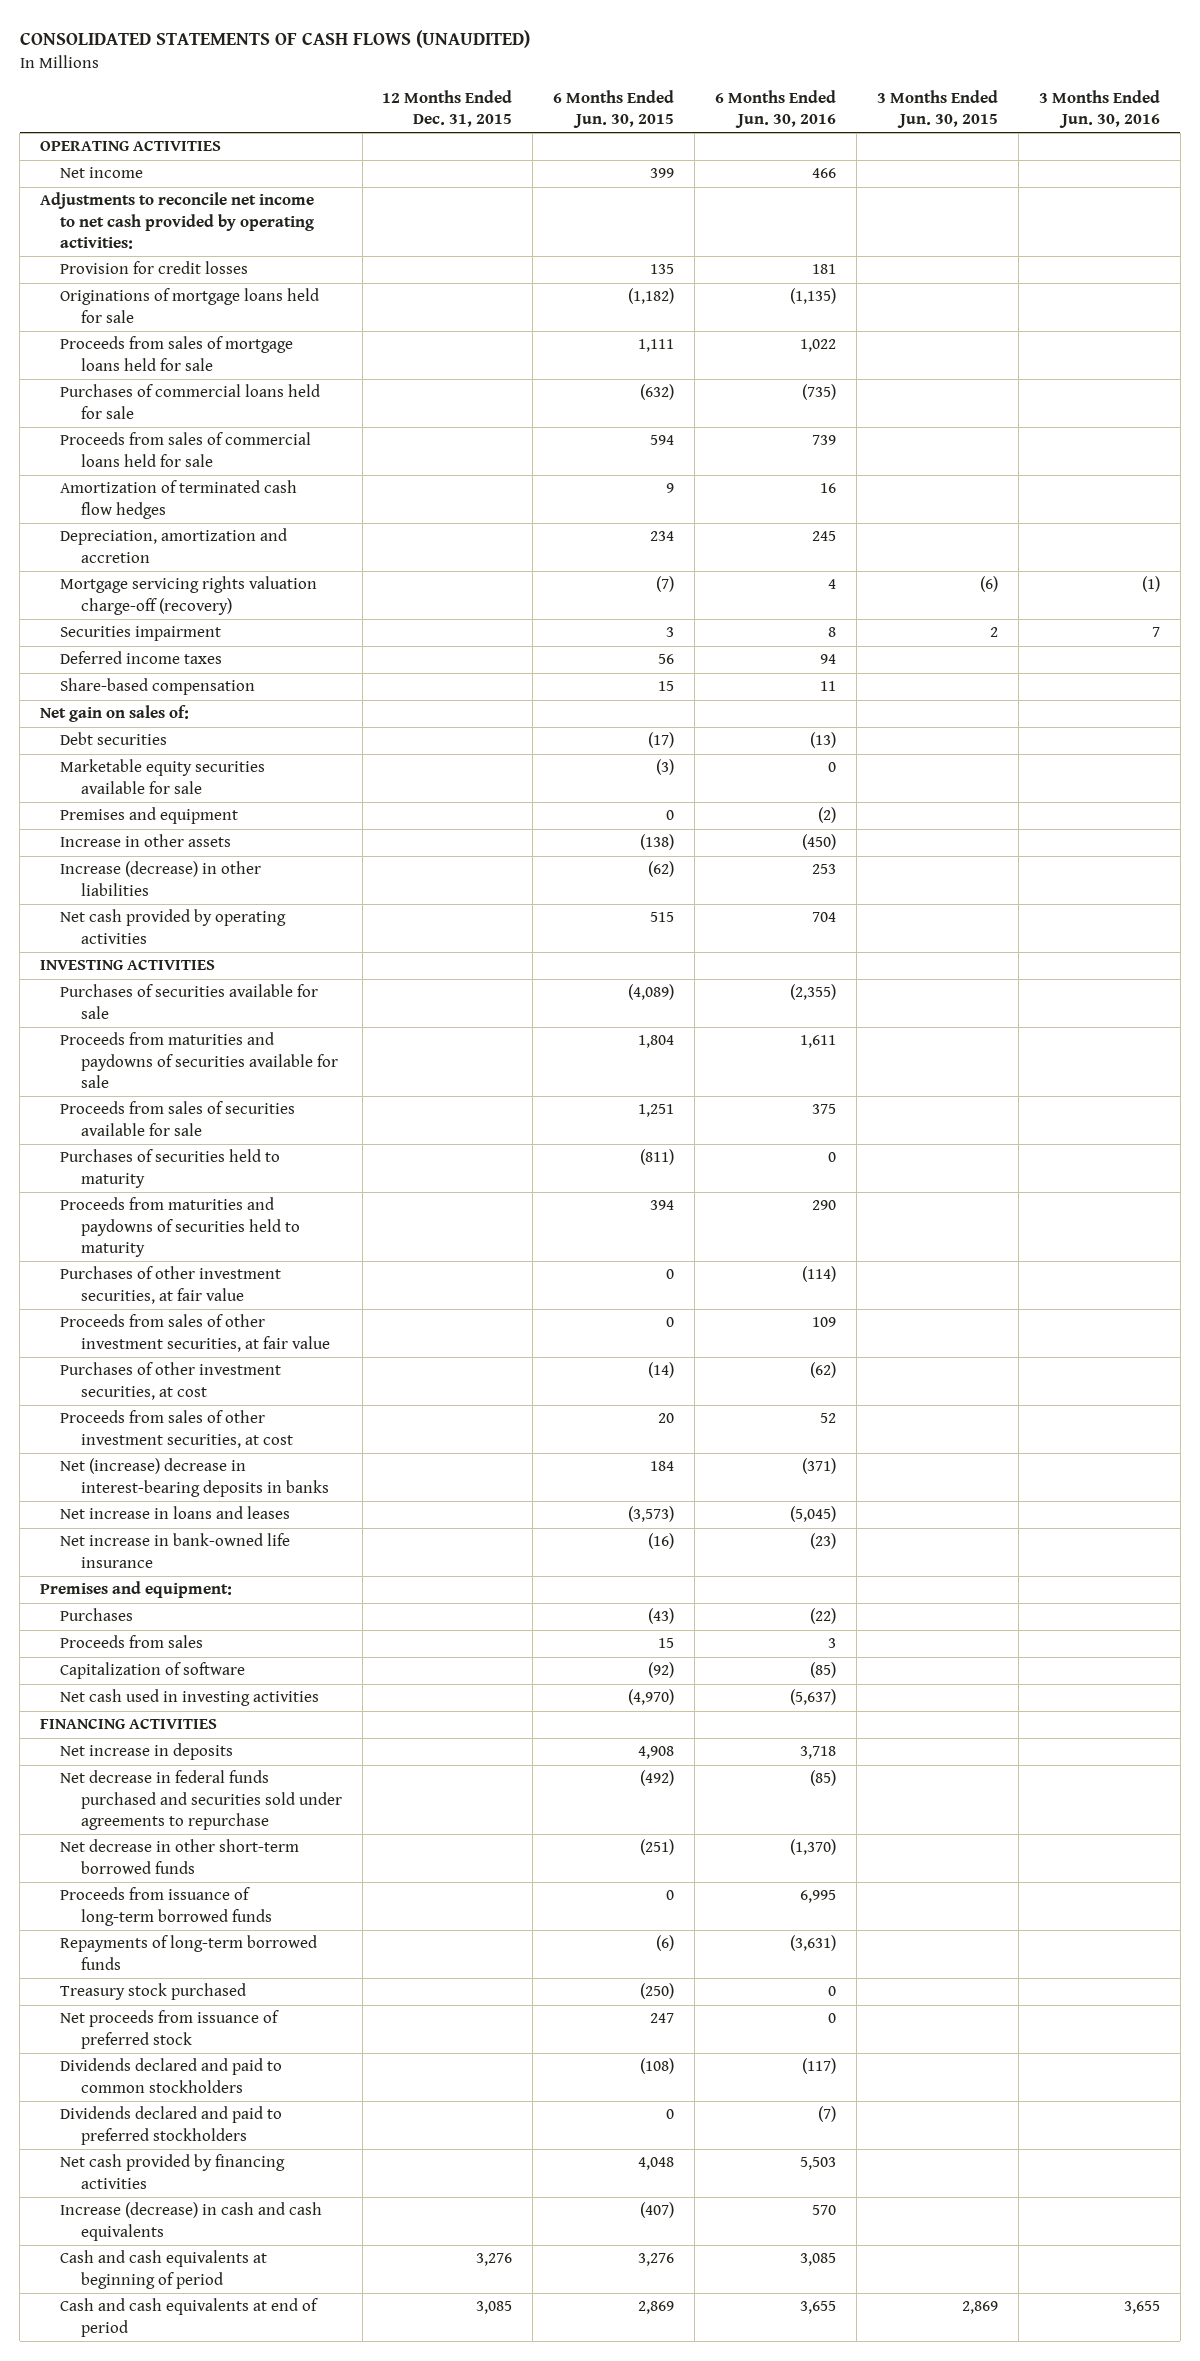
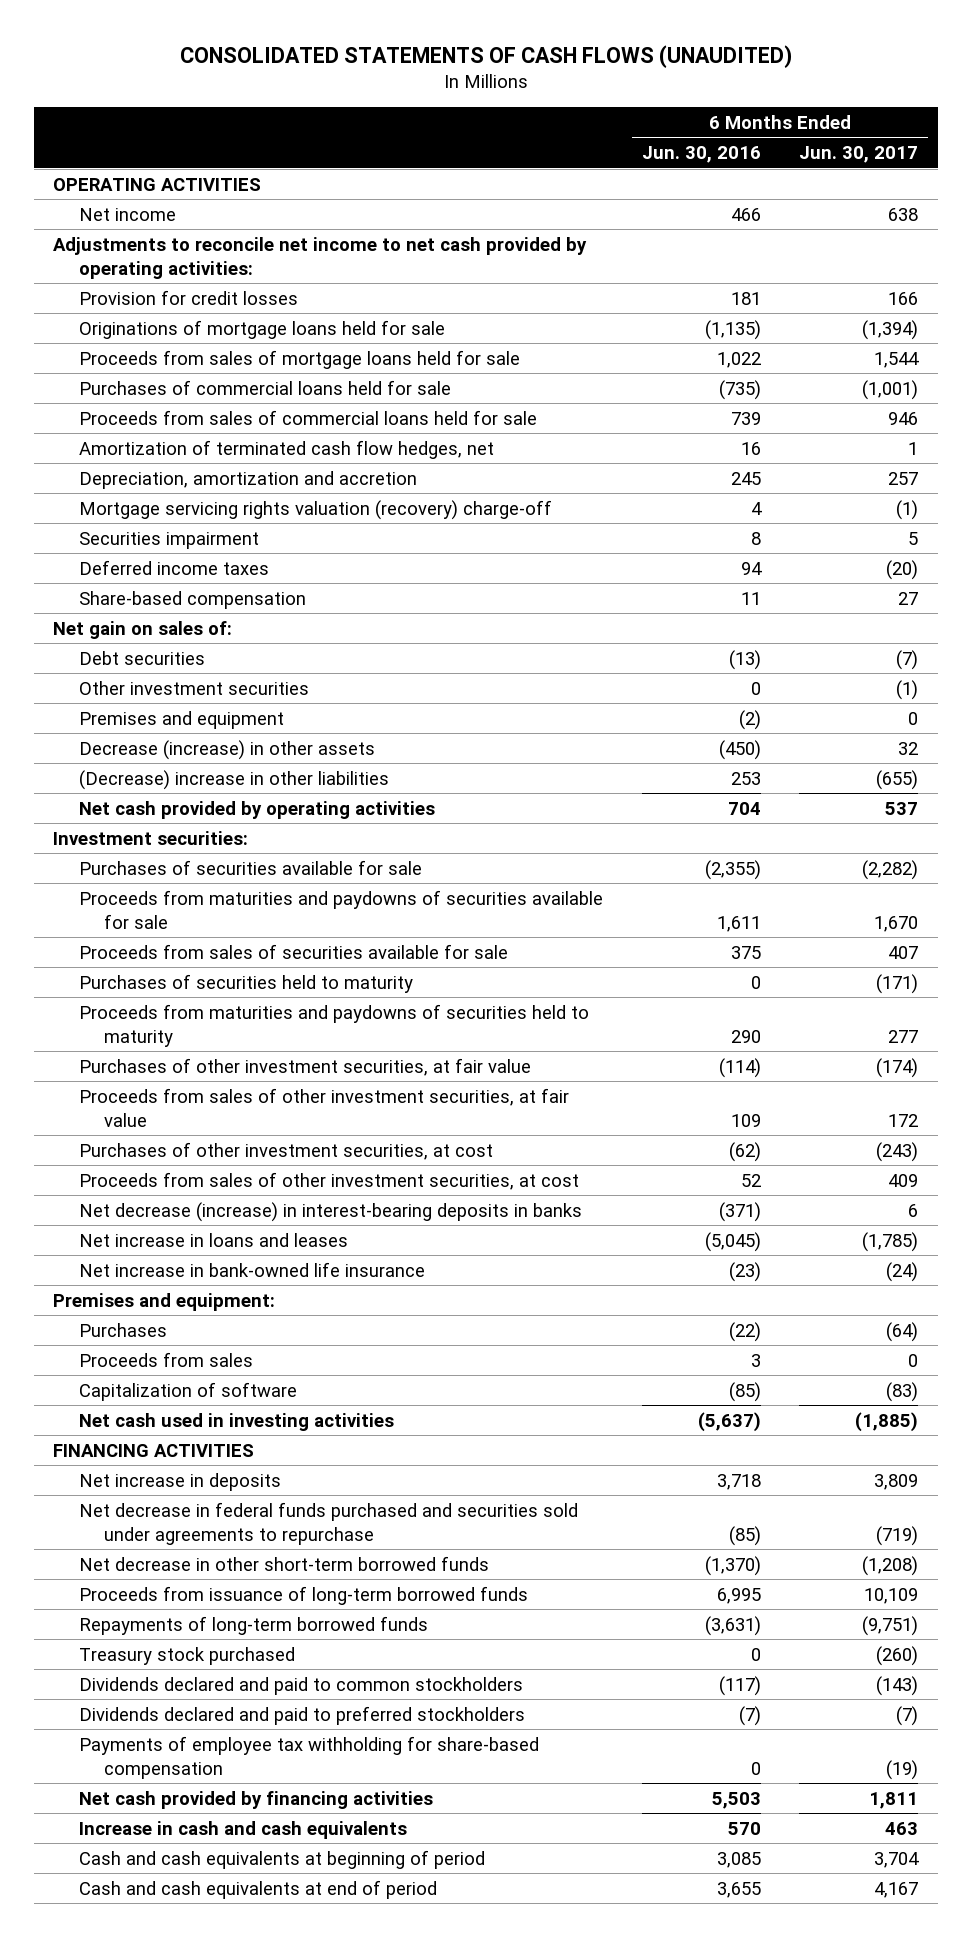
[382,89,513,127] 12 Months Ended Dec. 31, 2015 -> none
[553,89,675,128] 6 Months Ended Jun. 30, 2015 -> none
[876,89,998,128] 3 Months Ended Jun. 30, 2015 -> none
[1038,89,1160,128] 3 Months Ended Jun. 30, 2016 -> none
none -> [799,146,919,164] Jun. 30, 2017
[60,480,298,519] Amortization of terminated cash flow hedges -> [78,439,494,459] Amortization of terminated cash flow hedges, net
[60,576,318,615] Mortgage servicing rights valuation charge-off (recovery) -> [78,499,552,520] Mortgage servicing rights valuation (recovery) charge-off
[60,759,266,794] Marketable equity securities available for sale -> none
none -> [78,680,309,695] Other investment securities
[60,834,232,848] Increase in other assets -> [78,739,375,760] Decrease (increase) in other assets
[60,861,262,896] Increase (decrease) in other liabilities -> [78,769,389,790] (Decrease) increase in other liabilities
[40,959,216,971] INVESTING ACTIVITIES -> none
none -> [53,830,249,845] Investment securities:
[60,1458,329,1497] Net (increase) decrease in interest-bearing deposits in banks -> [78,1201,582,1222] Net decrease (increase) in interest-bearing deposits in banks
[60,2010,280,2049] Net proceeds from issuance of preferred stock -> none
none -> [78,1735,539,1779] Payments of employee tax withholding for share-based compensation
[60,2202,323,2241] Increase (decrease) in cash and cash equivalents -> [78,1820,407,1839] Increase in cash and cash equivalents

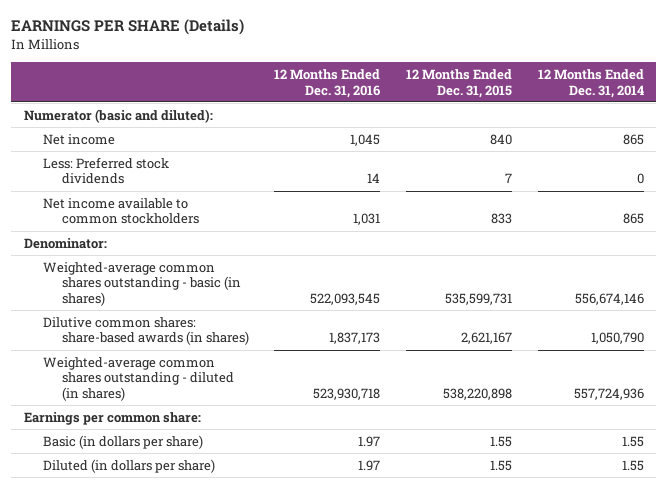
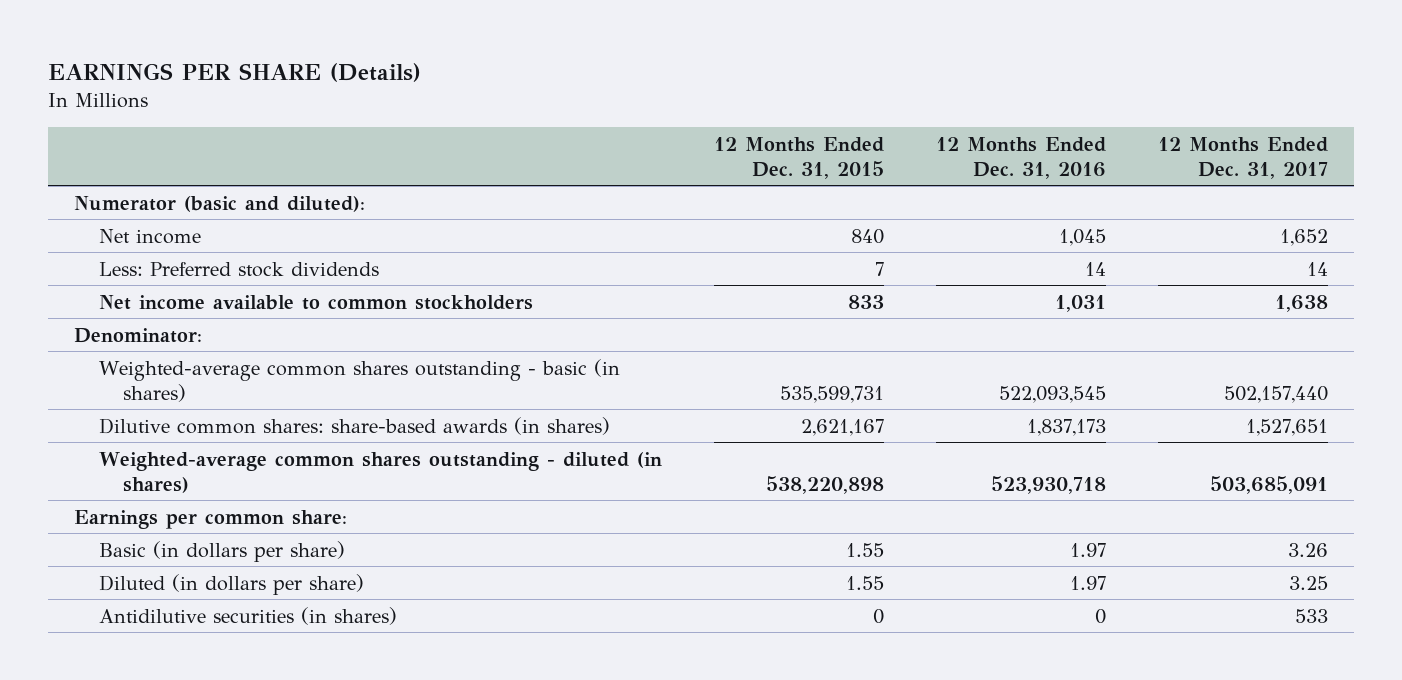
[537,69,644,98] 12 Months Ended Dec. 31, 2014 -> none
none -> [1157,136,1328,179] 12 Months Ended Dec. 31, 2017
none -> [98,606,397,625] Antidilutive securities (in shares)

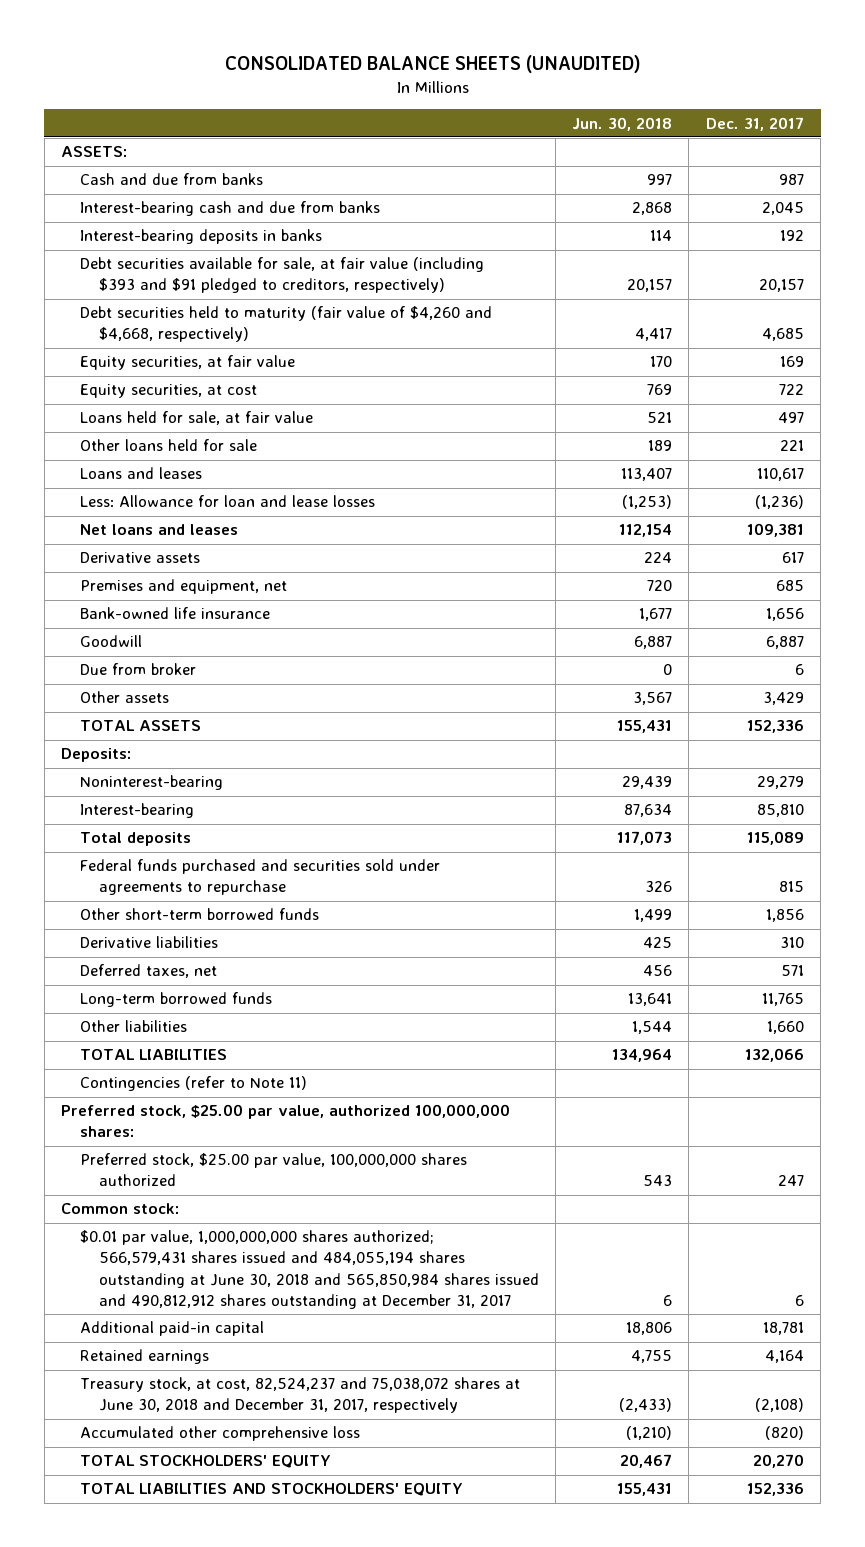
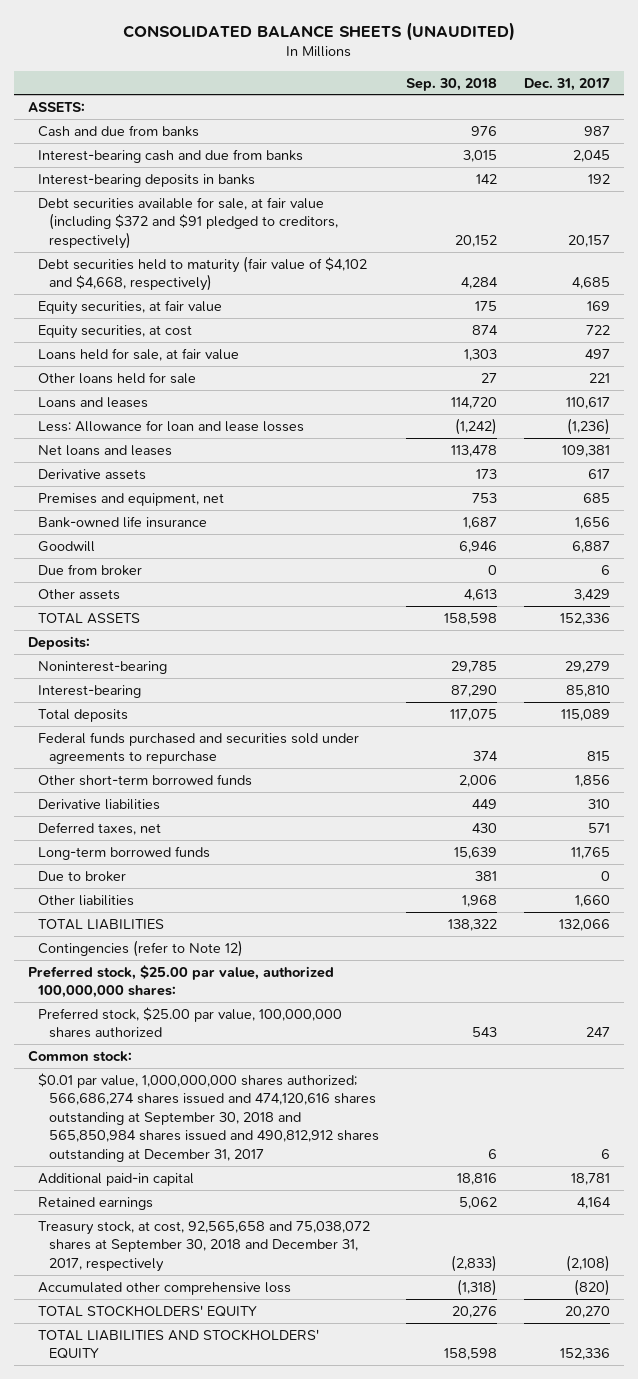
[572,116,673,131] Jun. 30, 2018 -> none
none -> [406,77,498,91] Sep. 30, 2018
[79,257,484,294] Debt securities available for sale, at fair value (including $393 and $91 pledged to creditors, respectively) -> [38,196,339,249] Debt securities available for sale, at fair value (including $372 and $91 pledged to creditors, respectively)
[79,306,492,343] Debt securities held to maturity (fair value of $4,260 and $4,668, respectively) -> [38,255,368,292] Debt securities held to maturity (fair value of $4,102 and $4,668, respectively)
none -> [38,870,127,882] Due to broker
[79,1076,307,1092] Contingencies (refer to Note 11) -> [38,939,244,957] Contingencies (refer to Note 12)
[79,1230,539,1309] $0.01 par value, 1,000,000,000 shares authorized; 566,579,431 shares issued and 484,055,194 shares outstanding at June 30, 2018 and 565,850,984 shares issued and 490,812,912 shares outstanding at December 31, 2017 -> [38,1072,380,1162] $0.01 par value, 1,000,000,000 shares authorized; 566,686,274 shares issued and 474,120,616 shares outstanding at September 30, 2018 and 565,850,984 shares issued and 490,812,912 shares outstanding at December 31, 2017
[79,1377,520,1414] Treasury stock, at cost, 82,524,237 and 75,038,072 shares at June 30, 2018 and December 31, 2017, respectively -> [38,1220,371,1272] Treasury stock, at cost, 92,565,658 and 75,038,072 shares at September 30, 2018 and December 31, 2017, respectively

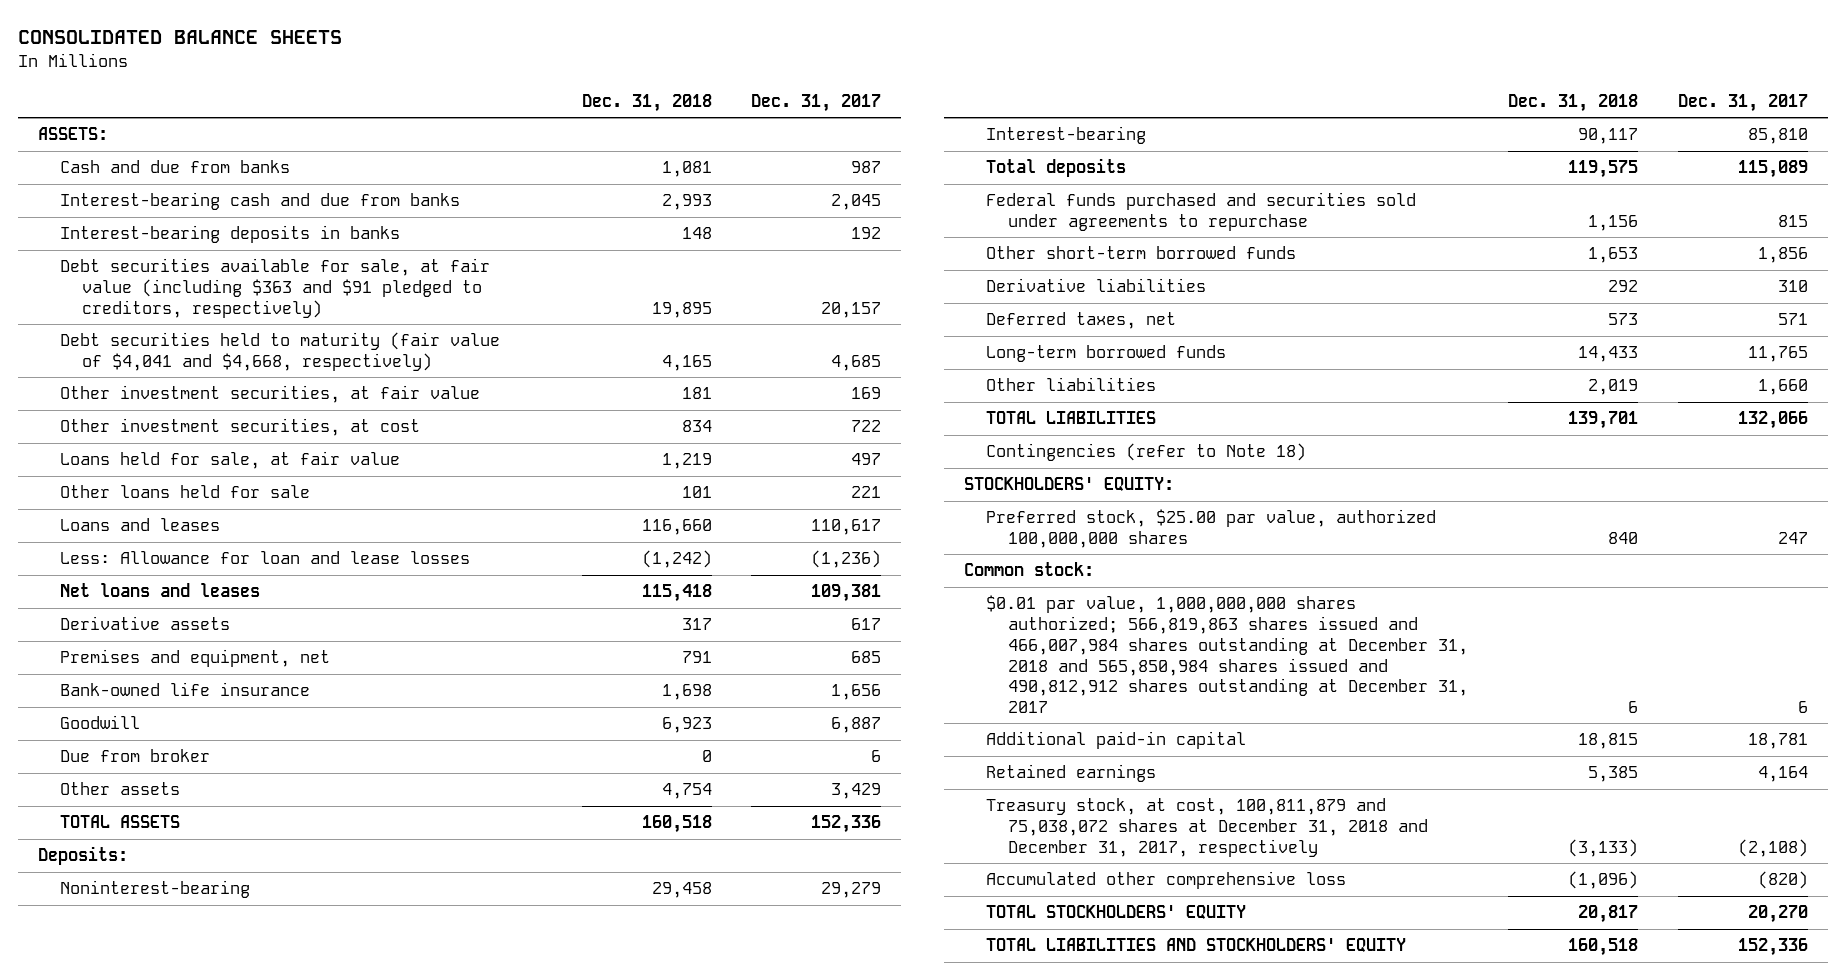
[122,21,515,41] CONSOLIDATED BALANCE SHEETS (UNAUDITED) -> [17,30,342,45] CONSOLIDATED BALANCE SHEETS
[406,77,498,91] Sep. 30, 2018 -> none
none -> [581,93,712,112] Dec. 31, 2018
[38,196,339,249] Debt securities available for sale, at fair value (including $372 and $91 pledged to creditors, respectively) -> [59,258,490,318] Debt securities available for sale, at fair value (including $363 and $91 pledged to creditors, respectively)
[38,255,368,292] Debt securities held to maturity (fair value of $4,102 and $4,668, respectively) -> [59,332,500,372] Debt securities held to maturity (fair value of $4,041 and $4,668, respectively)
[38,299,223,315] Equity securities, at fair value -> [59,385,480,404] Other investment securities, at fair value
[38,324,193,339] Equity securities, at cost -> [59,418,420,437] Other investment securities, at cost
[38,870,127,882] Due to broker -> none
[27,964,334,999] Preferred stock, $25.00 par value, authorized 100,000,000 shares: -> none
[38,939,244,957] Contingencies (refer to Note 12) -> [986,443,1307,462] Contingencies (refer to Note 18)
none -> [964,477,1175,492] STOCKHOLDERS' EQUITY:
[38,1006,343,1039] Preferred stock, $25.00 par value, 100,000,000 shares authorized -> [986,509,1437,549] Preferred stock, $25.00 par value, authorized 100,000,000 shares
[38,1072,380,1162] $0.01 par value, 1,000,000,000 shares authorized; 566,686,274 shares issued and 474,120,616 shares outstanding at September 30, 2018 and 565,850,984 shares issued and 490,812,912 shares outstanding at December 31, 2017 -> [986,595,1469,713] $0.01 par value, 1,000,000,000 shares authorized; 566,819,863 shares issued and 466,007,984 shares outstanding at December 31, 2018 and 565,850,984 shares issued and 490,812,912 shares outstanding at December 31, 2017
[38,1220,371,1272] Treasury stock, at cost, 92,565,658 and 75,038,072 shares at September 30, 2018 and December 31, 2017, respectively -> [986,798,1429,857] Treasury stock, at cost, 100,811,879 and 75,038,072 shares at December 31, 2018 and December 31, 2017, respectively

